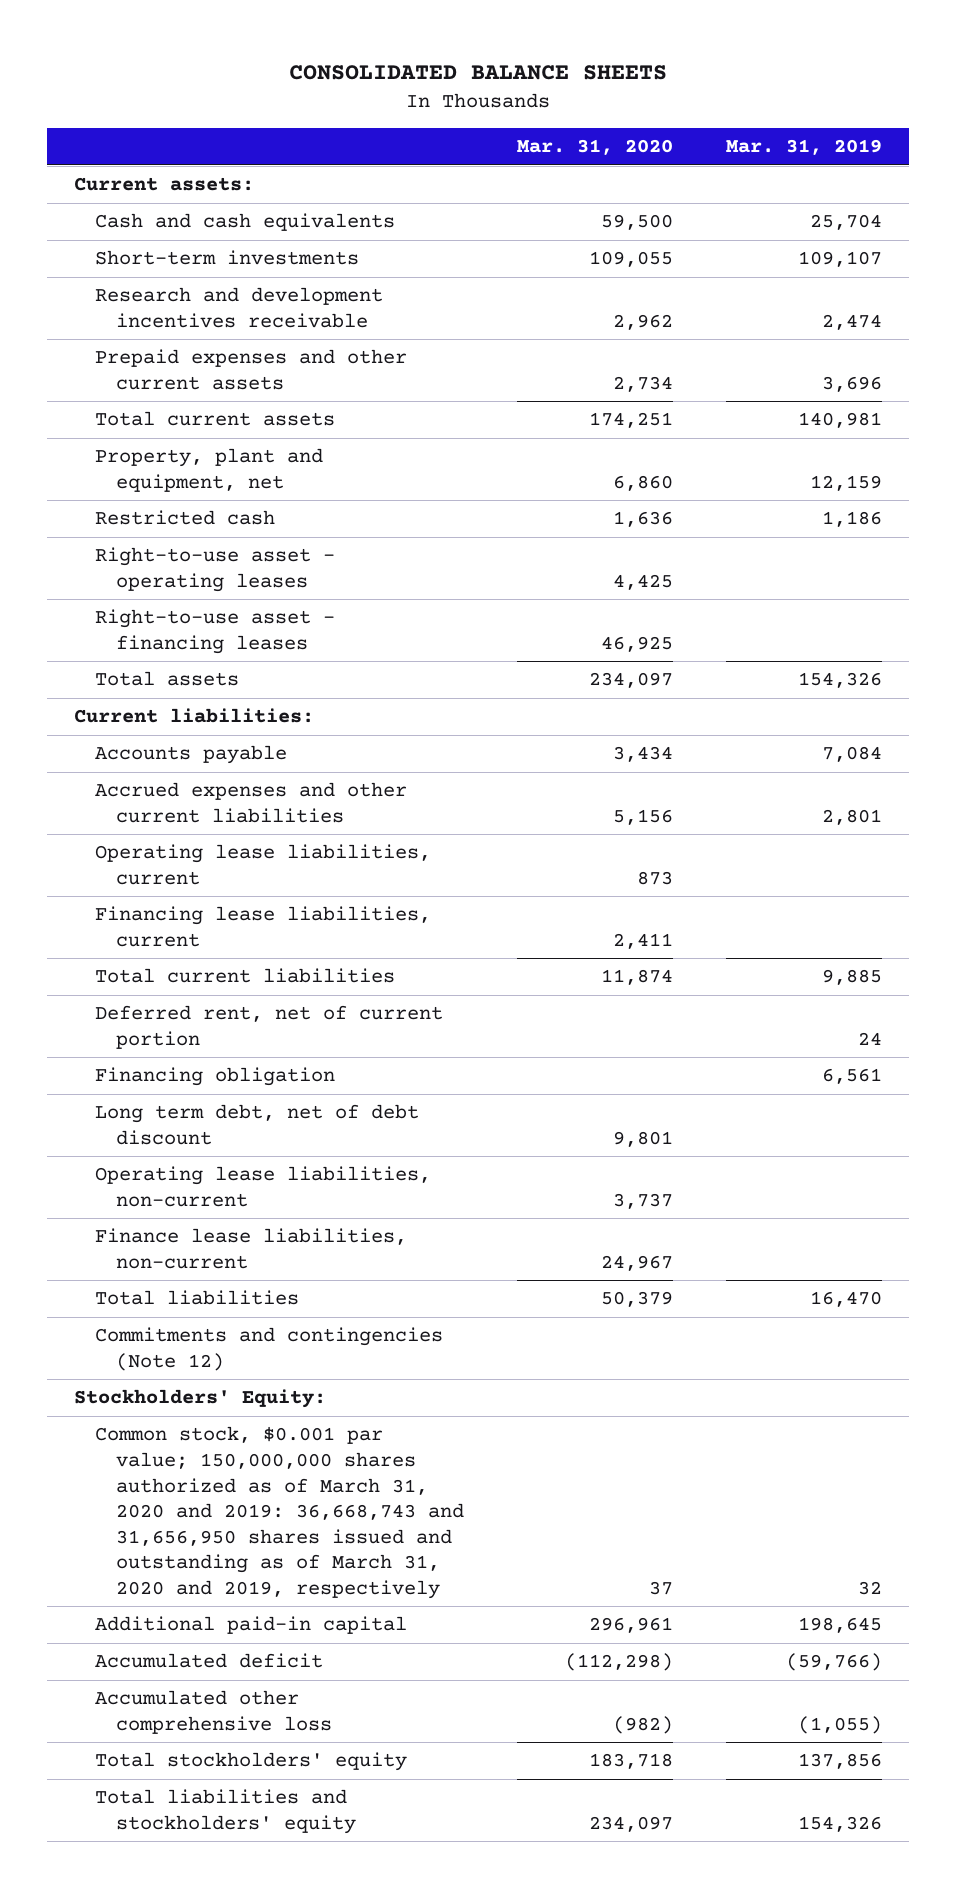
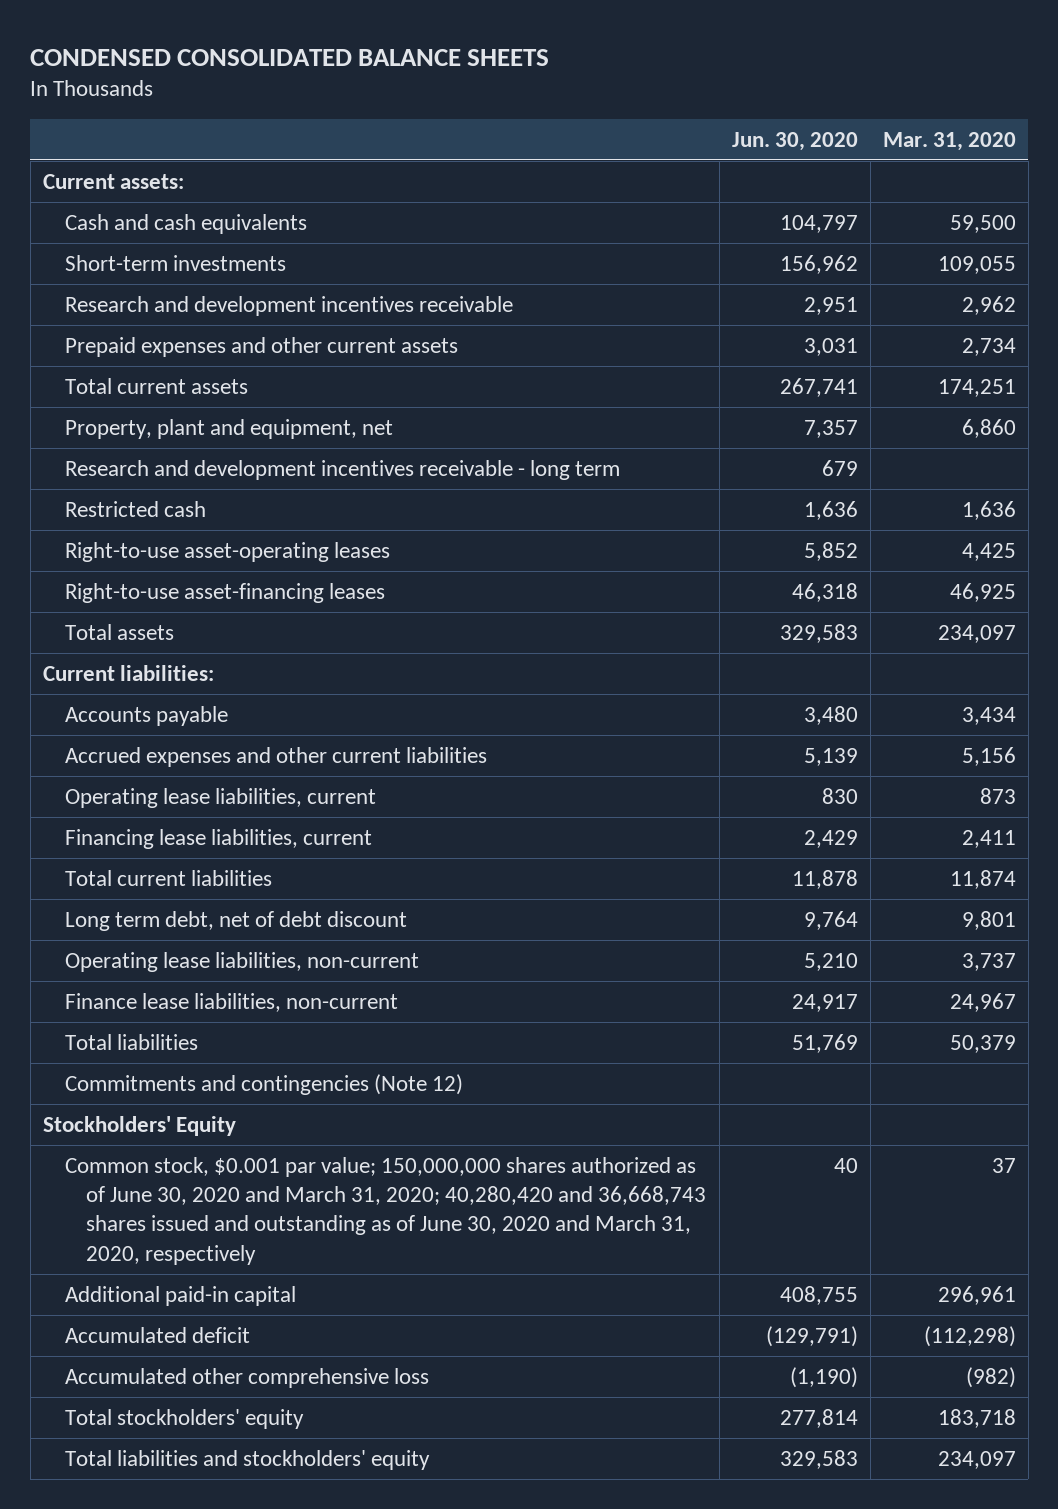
[288,65,667,81] CONSOLIDATED BALANCE SHEETS -> [30,48,550,66] CONDENSED CONSOLIDATED BALANCE SHEETS
[726,139,883,156] Mar. 31, 2019 -> none
none -> [731,131,858,151] Jun. 30, 2020
none -> [64,459,620,480] Research and development incentives receivable - long term
[94,547,335,592] Right-to-use asset - operating leases -> [64,541,390,562] Right-to-use asset-operating leases
[94,609,335,654] Right-to-use asset - financing leases -> [64,582,385,603] Right-to-use asset-financing leases
[94,1005,443,1049] Deferred rent, net of current portion -> none
[94,1067,335,1087] Financing obligation -> none
[73,1389,326,1409] Stockholders' Equity: -> [42,1115,236,1136] Stockholders' Equity
[94,1426,464,1599] Common stock, $0.001 par value; 150,000,000 shares authorized as of March 31, 2020 and 2019: 36,668,743 and 31,656,950 shares issued and outstanding as of March 31, 2020 and 2019, respectively -> [64,1156,707,1265] Common stock, $0.001 par value; 150,000,000 shares authorized as of June 30, 2020 and March 31, 2020; 40,280,420 and 36,668,743 shares issued and outstanding as of June 30, 2020 and March 31, 2020, respectively

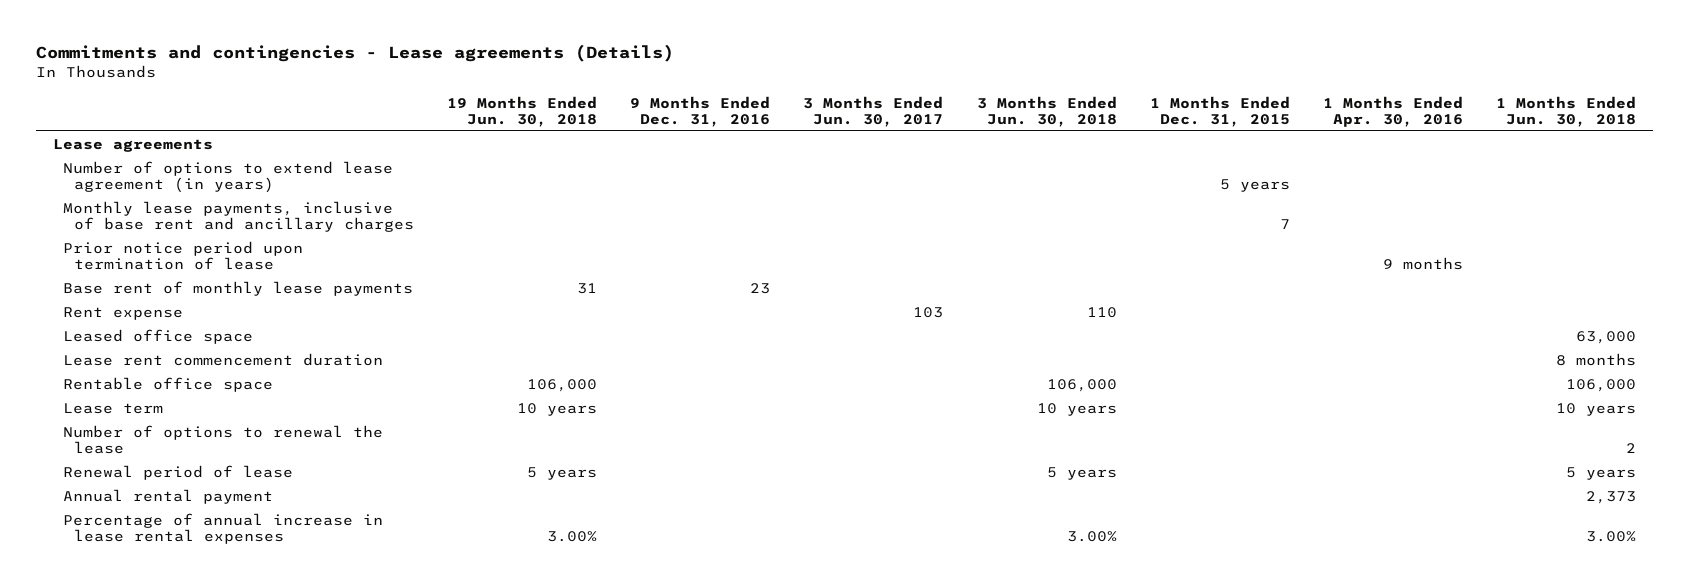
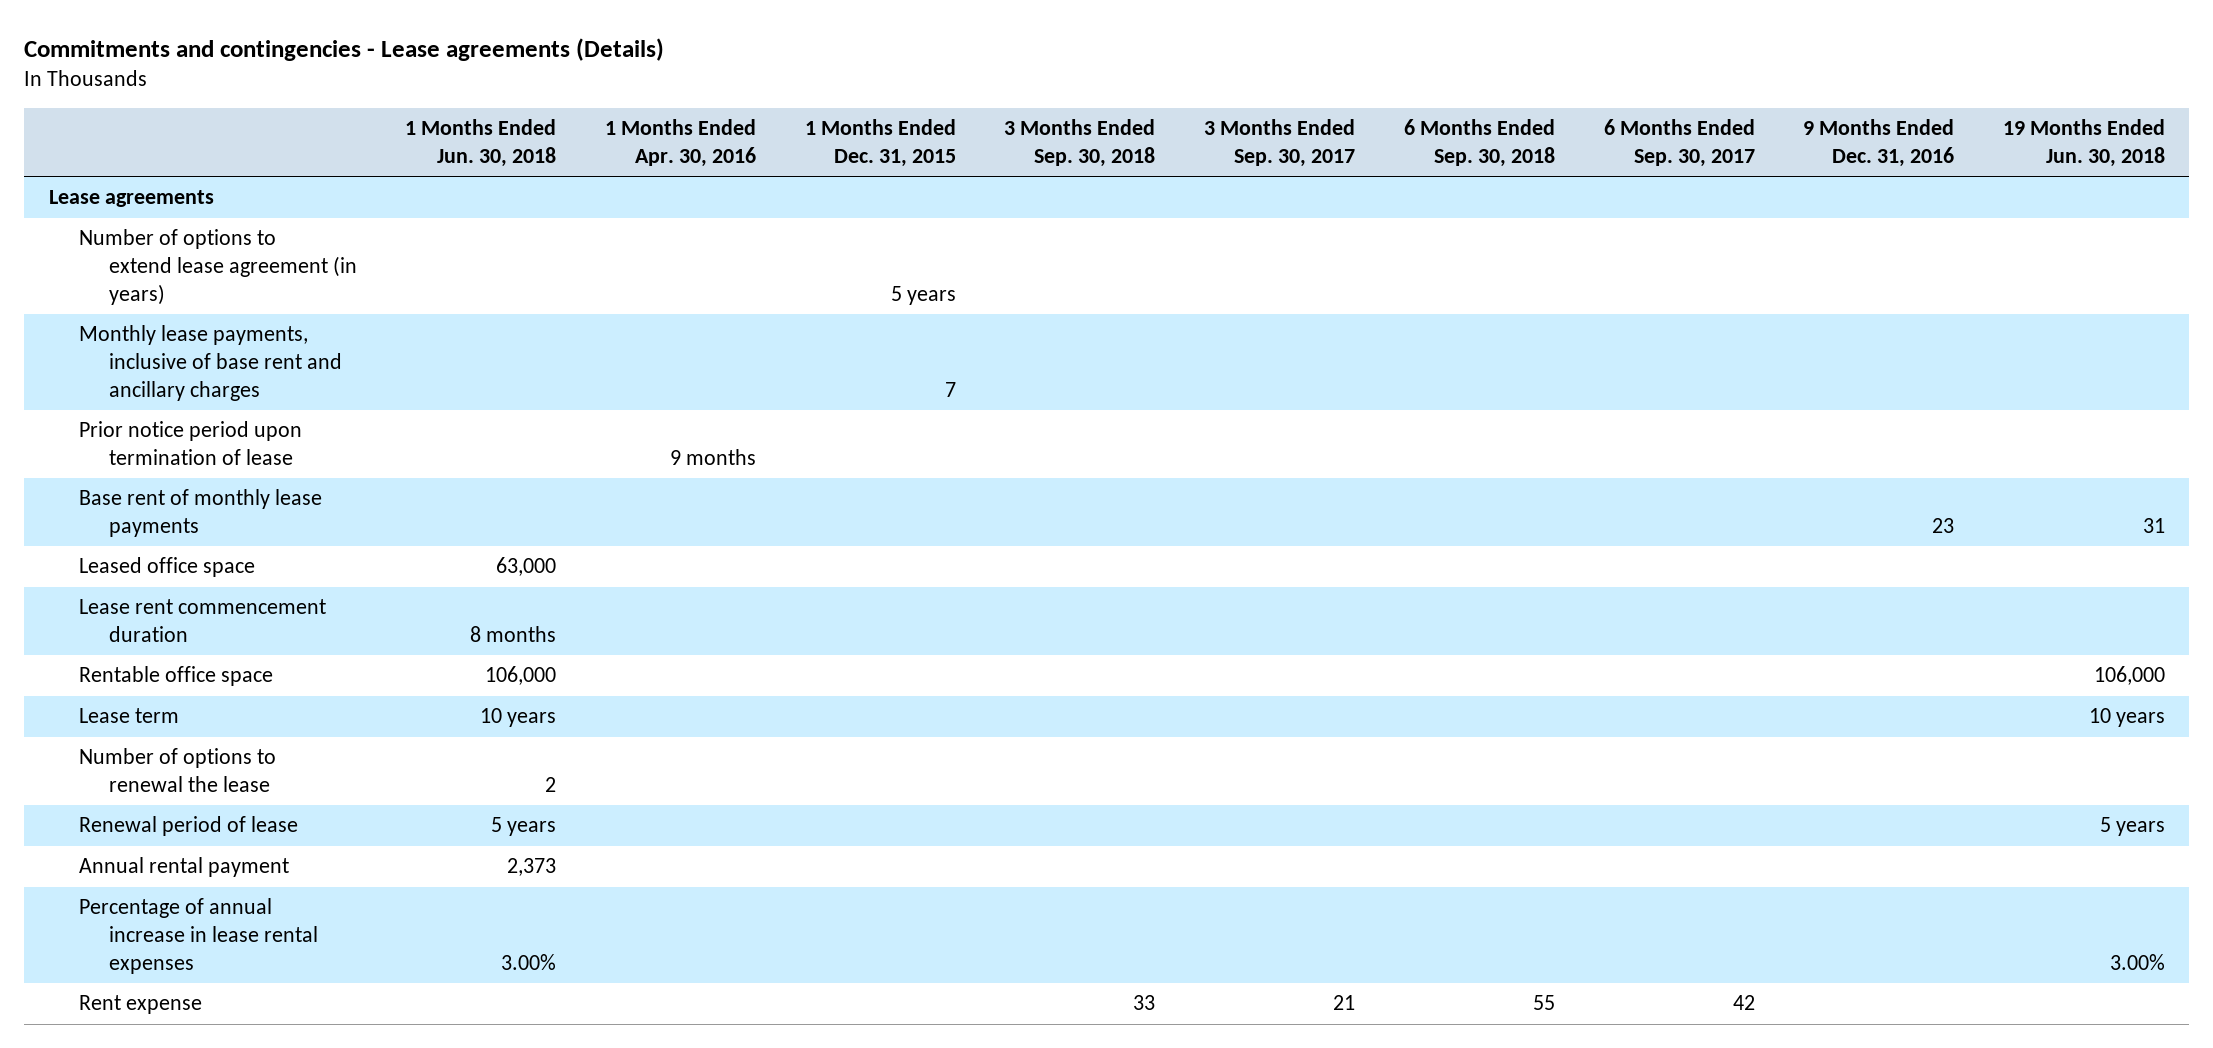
[803,95,944,127] 3 Months Ended Jun. 30, 2017 -> none
[976,95,1117,127] 3 Months Ended Jun. 30, 2018 -> none
none -> [1004,119,1156,167] 3 Months Ended Sep. 30, 2018
none -> [1204,119,1356,167] 3 Months Ended Sep. 30, 2017
none -> [1403,119,1555,167] 6 Months Ended Sep. 30, 2018
none -> [1603,119,1755,167] 6 Months Ended Sep. 30, 2017
[63,306,184,320] Rent expense -> [78,995,202,1015] Rent expense

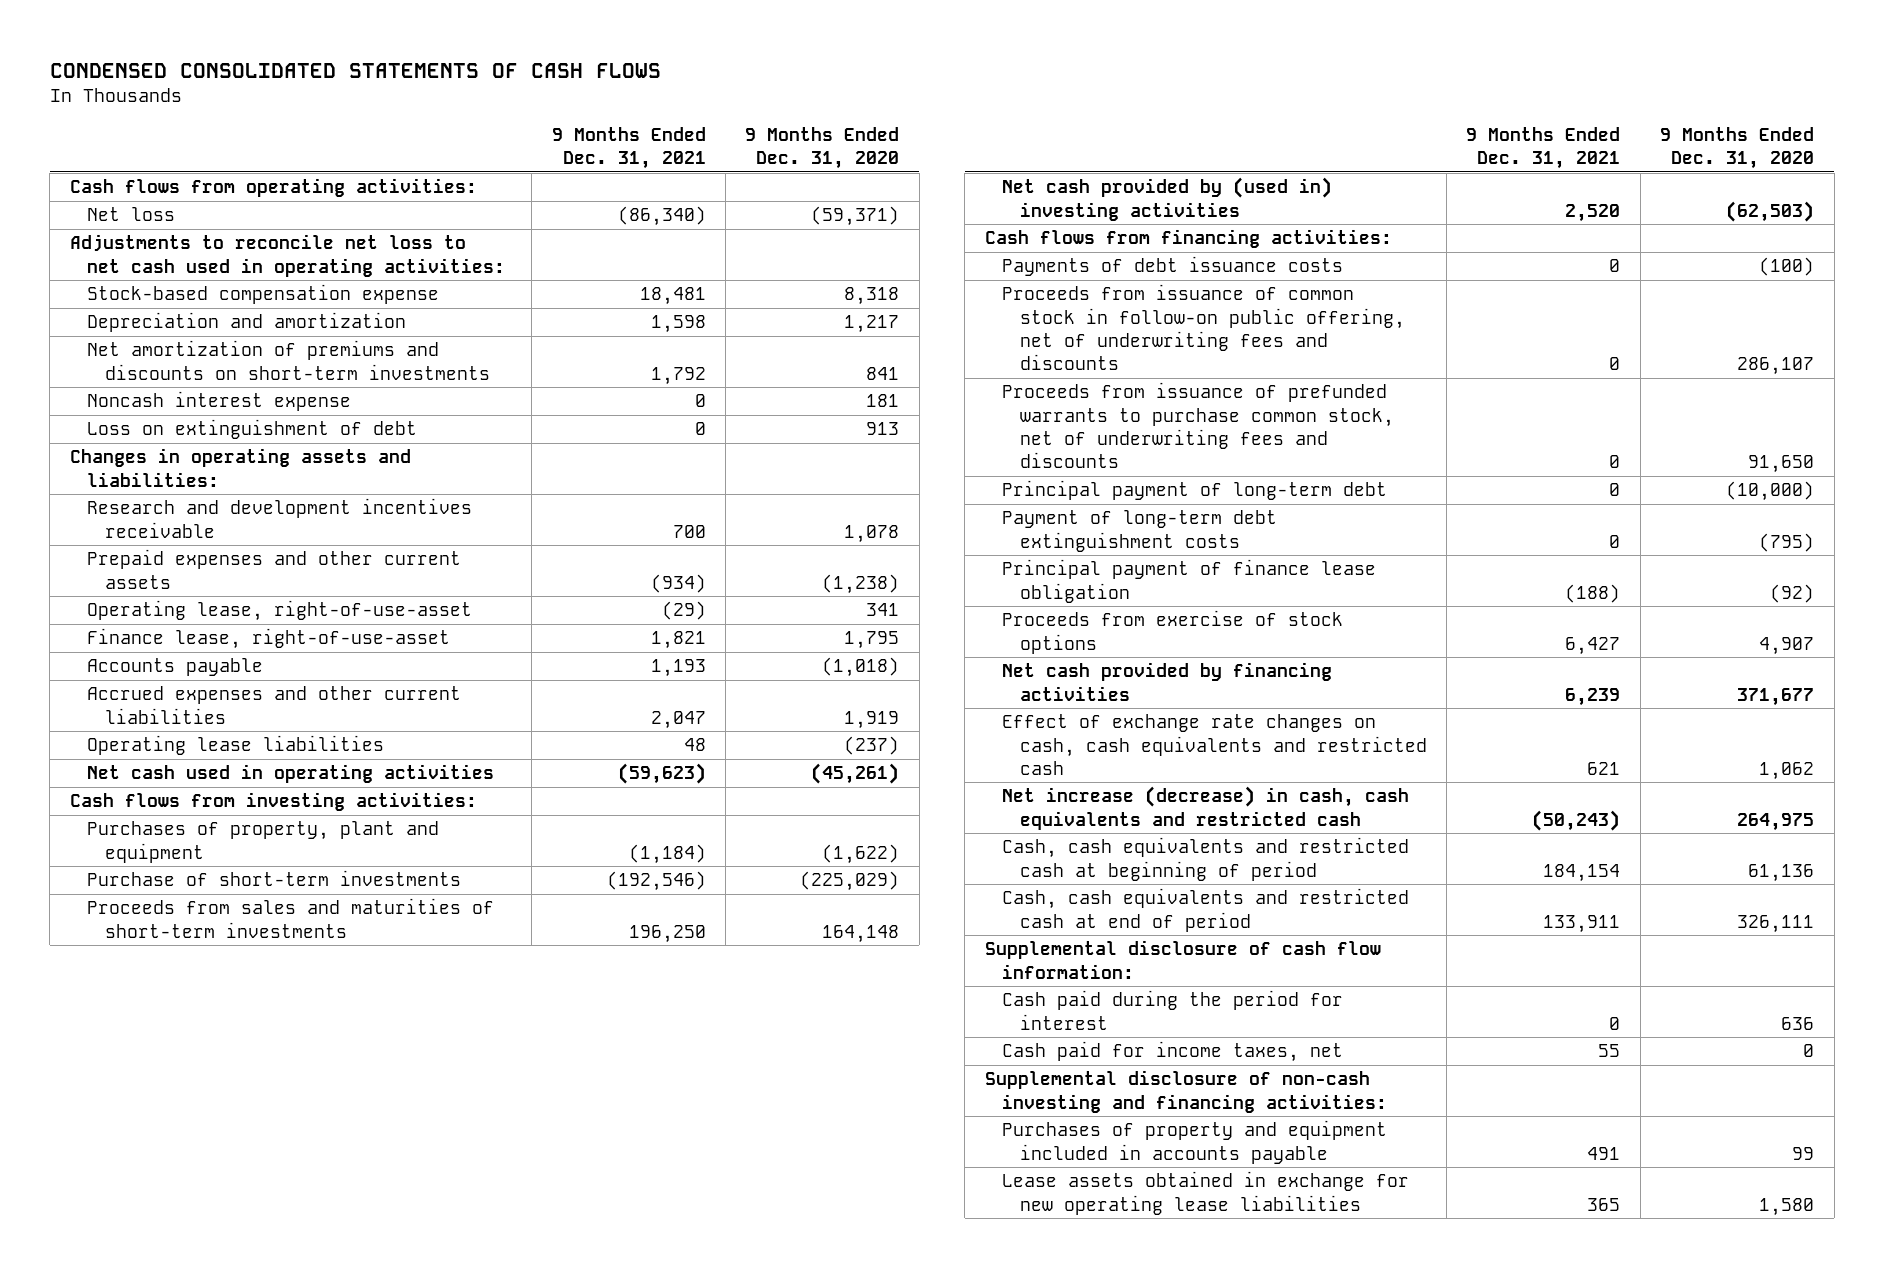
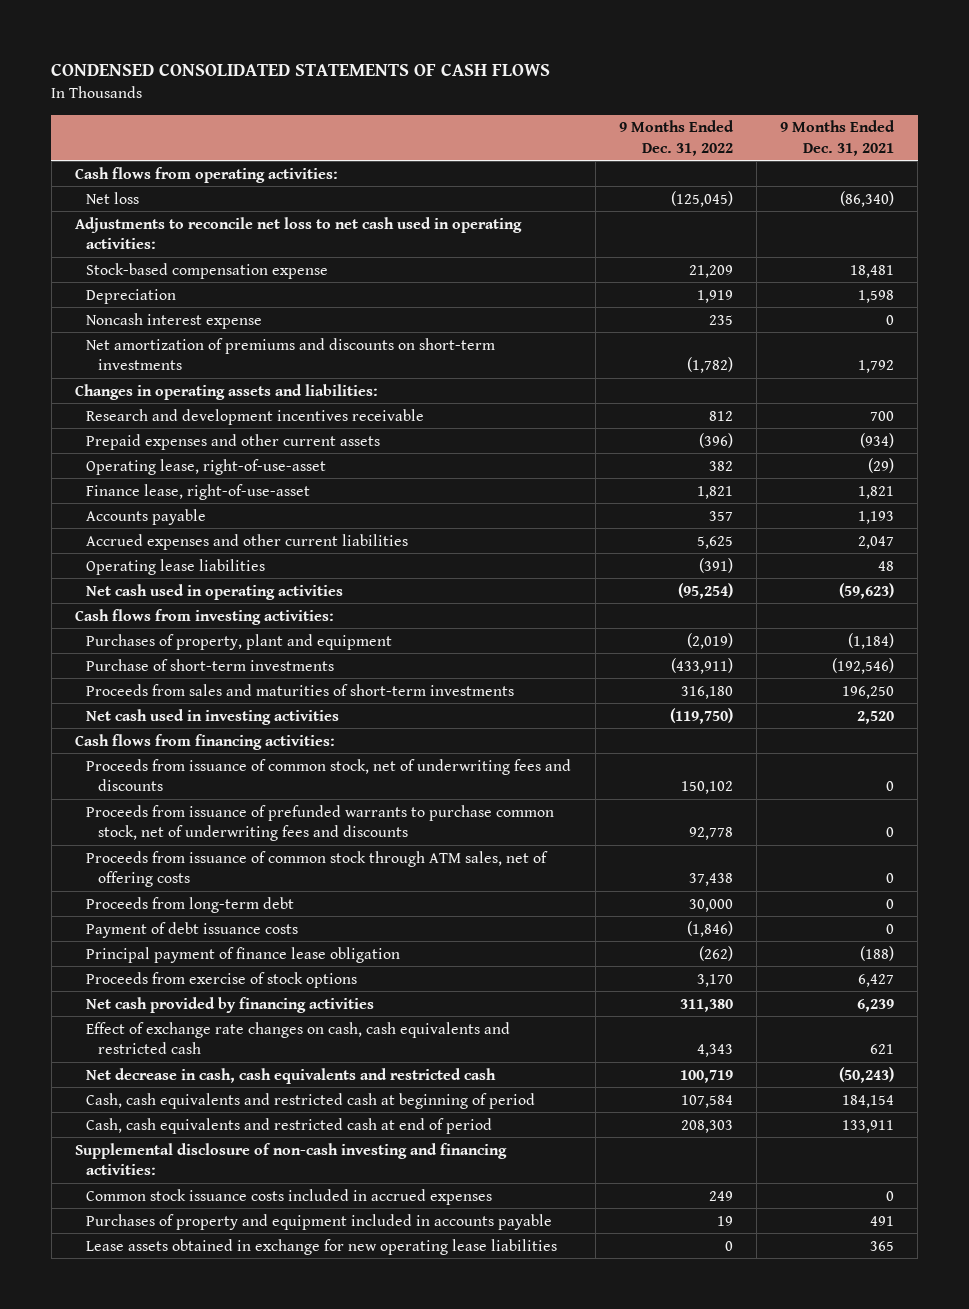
[745,126,900,170] 9 Months Ended Dec. 31, 2020 -> none
none -> [618,120,734,156] 9 Months Ended Dec. 31, 2022
[87,312,407,333] Depreciation and amortization -> [86,288,177,304] Depreciation
[87,419,418,440] Loss on extinguishment of debt -> none
[87,340,490,380] Net amortization of premiums and discounts on short-term investments -> [86,337,496,371] Net amortization of premiums and discounts on short-term investments
[1002,177,1333,221] Net cash provided by (used in) investing activities -> [86,708,340,725] Net cash used in investing activities
[1002,256,1344,277] Payments of debt issuance costs -> none
[1002,284,1405,370] Proceeds from issuance of common stock in follow-on public offering, net of underwriting fees and discounts -> [86,758,572,792] Proceeds from issuance of common stock, net of underwriting fees and discounts
[1002,480,1388,501] Principal payment of long-term debt -> none
none -> [86,850,549,888] Proceeds from issuance of common stock through ATM sales, net of offering costs
none -> [86,896,295,913] Proceeds from long-term debt
[1002,510,1278,552] Payment of long-term debt extinguishment costs -> [86,921,299,938] Payment of debt issuance costs
[1002,786,1410,830] Net increase (decrease) in cash, cash equivalents and restricted cash -> [86,1067,497,1084] Net decrease in cash, cash equivalents and restricted cash
[984,940,1381,979] Supplemental disclosure of cash flow information: -> none
[1002,990,1344,1030] Cash paid during the period for interest -> none
[1002,1041,1344,1063] Cash paid for income taxes, net -> none
none -> [86,1188,493,1205] Common stock issuance costs included in accrued expenses

